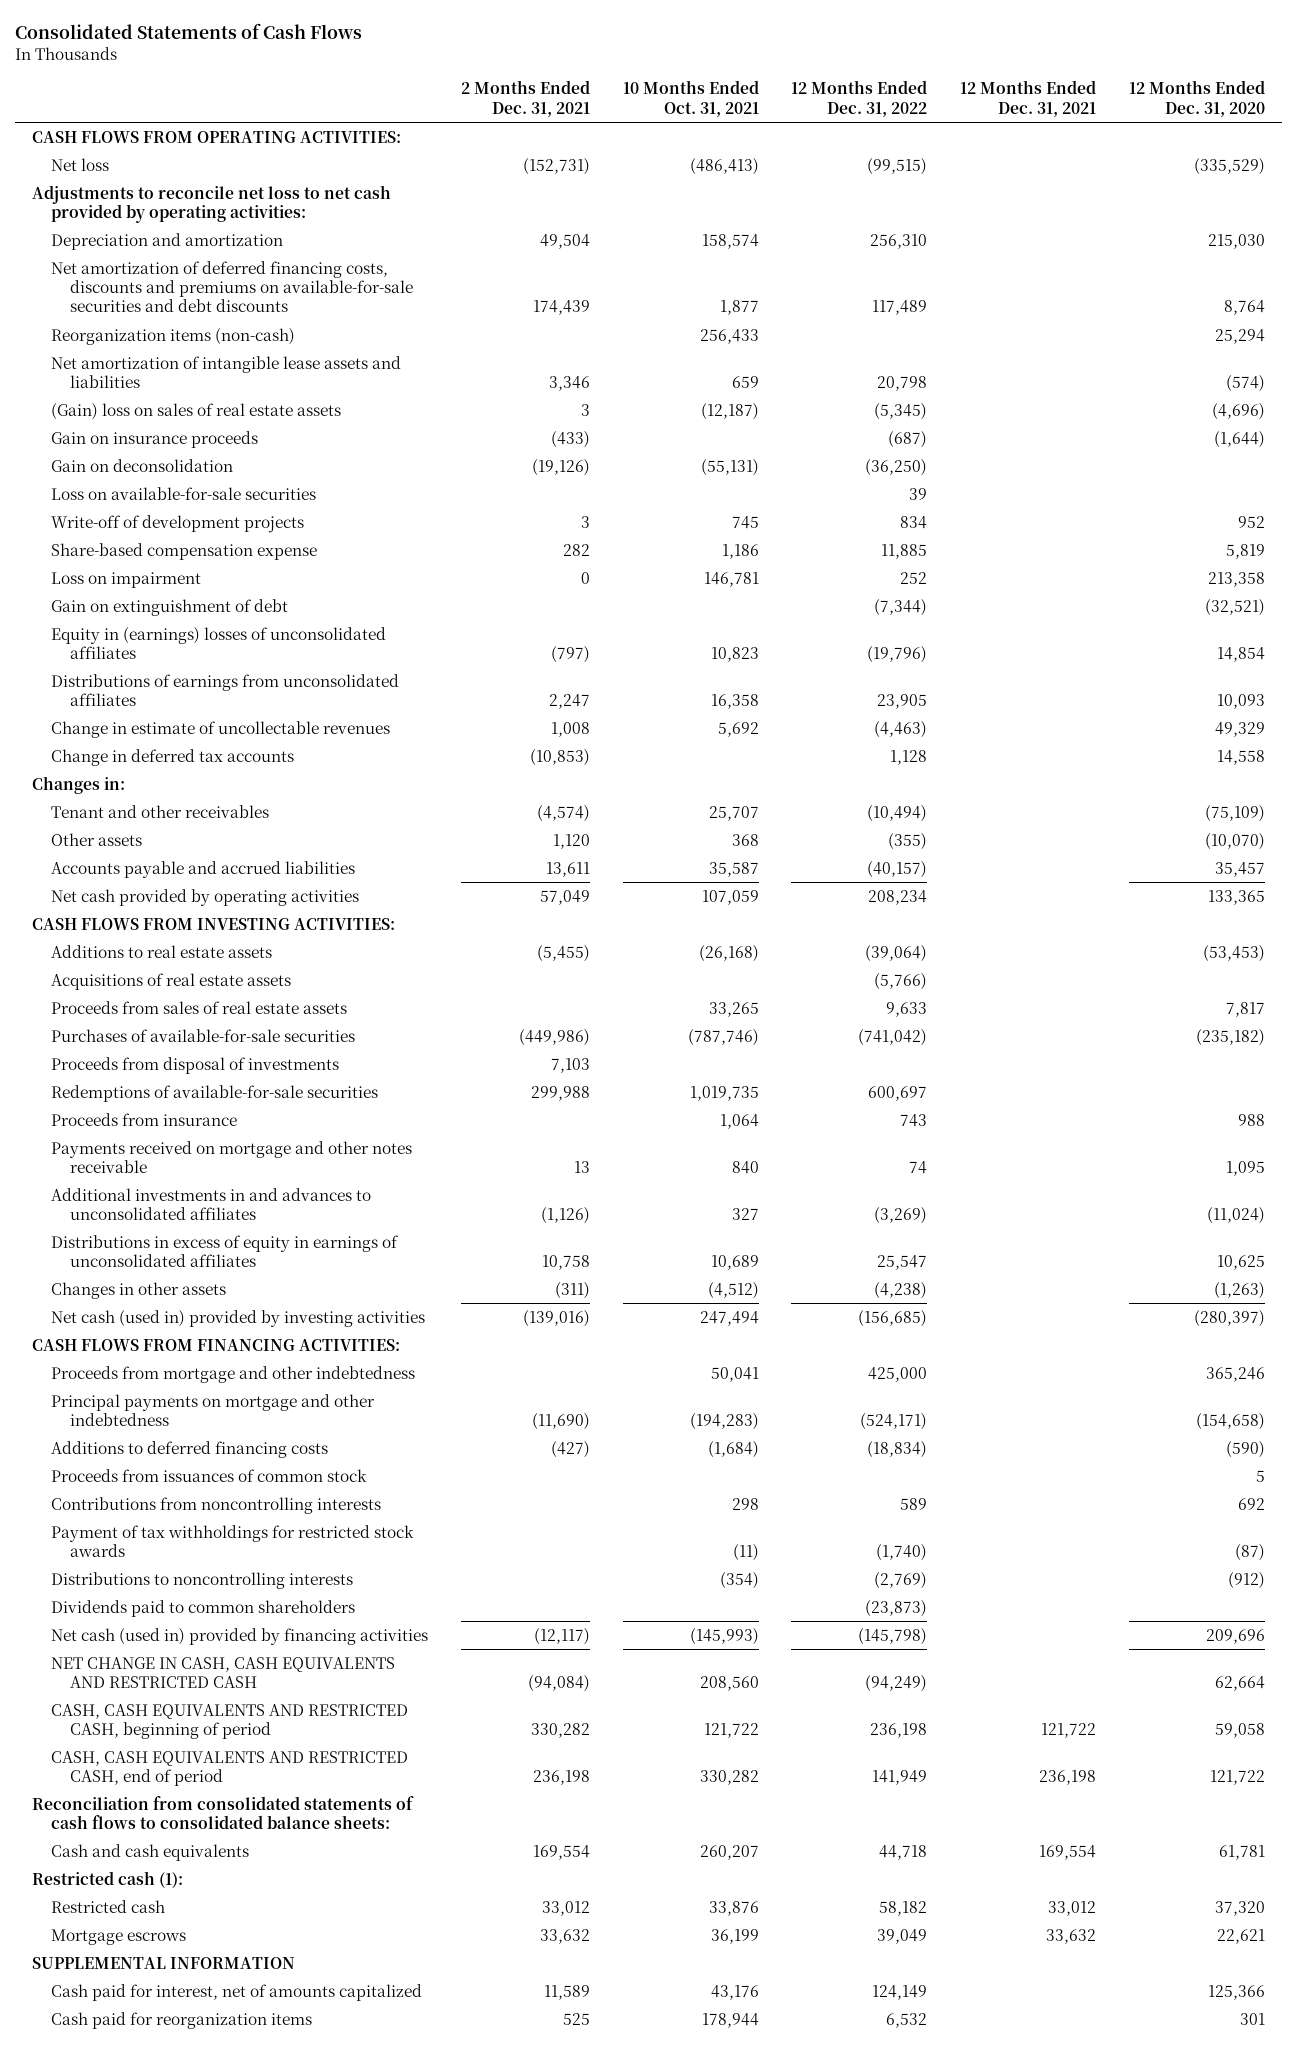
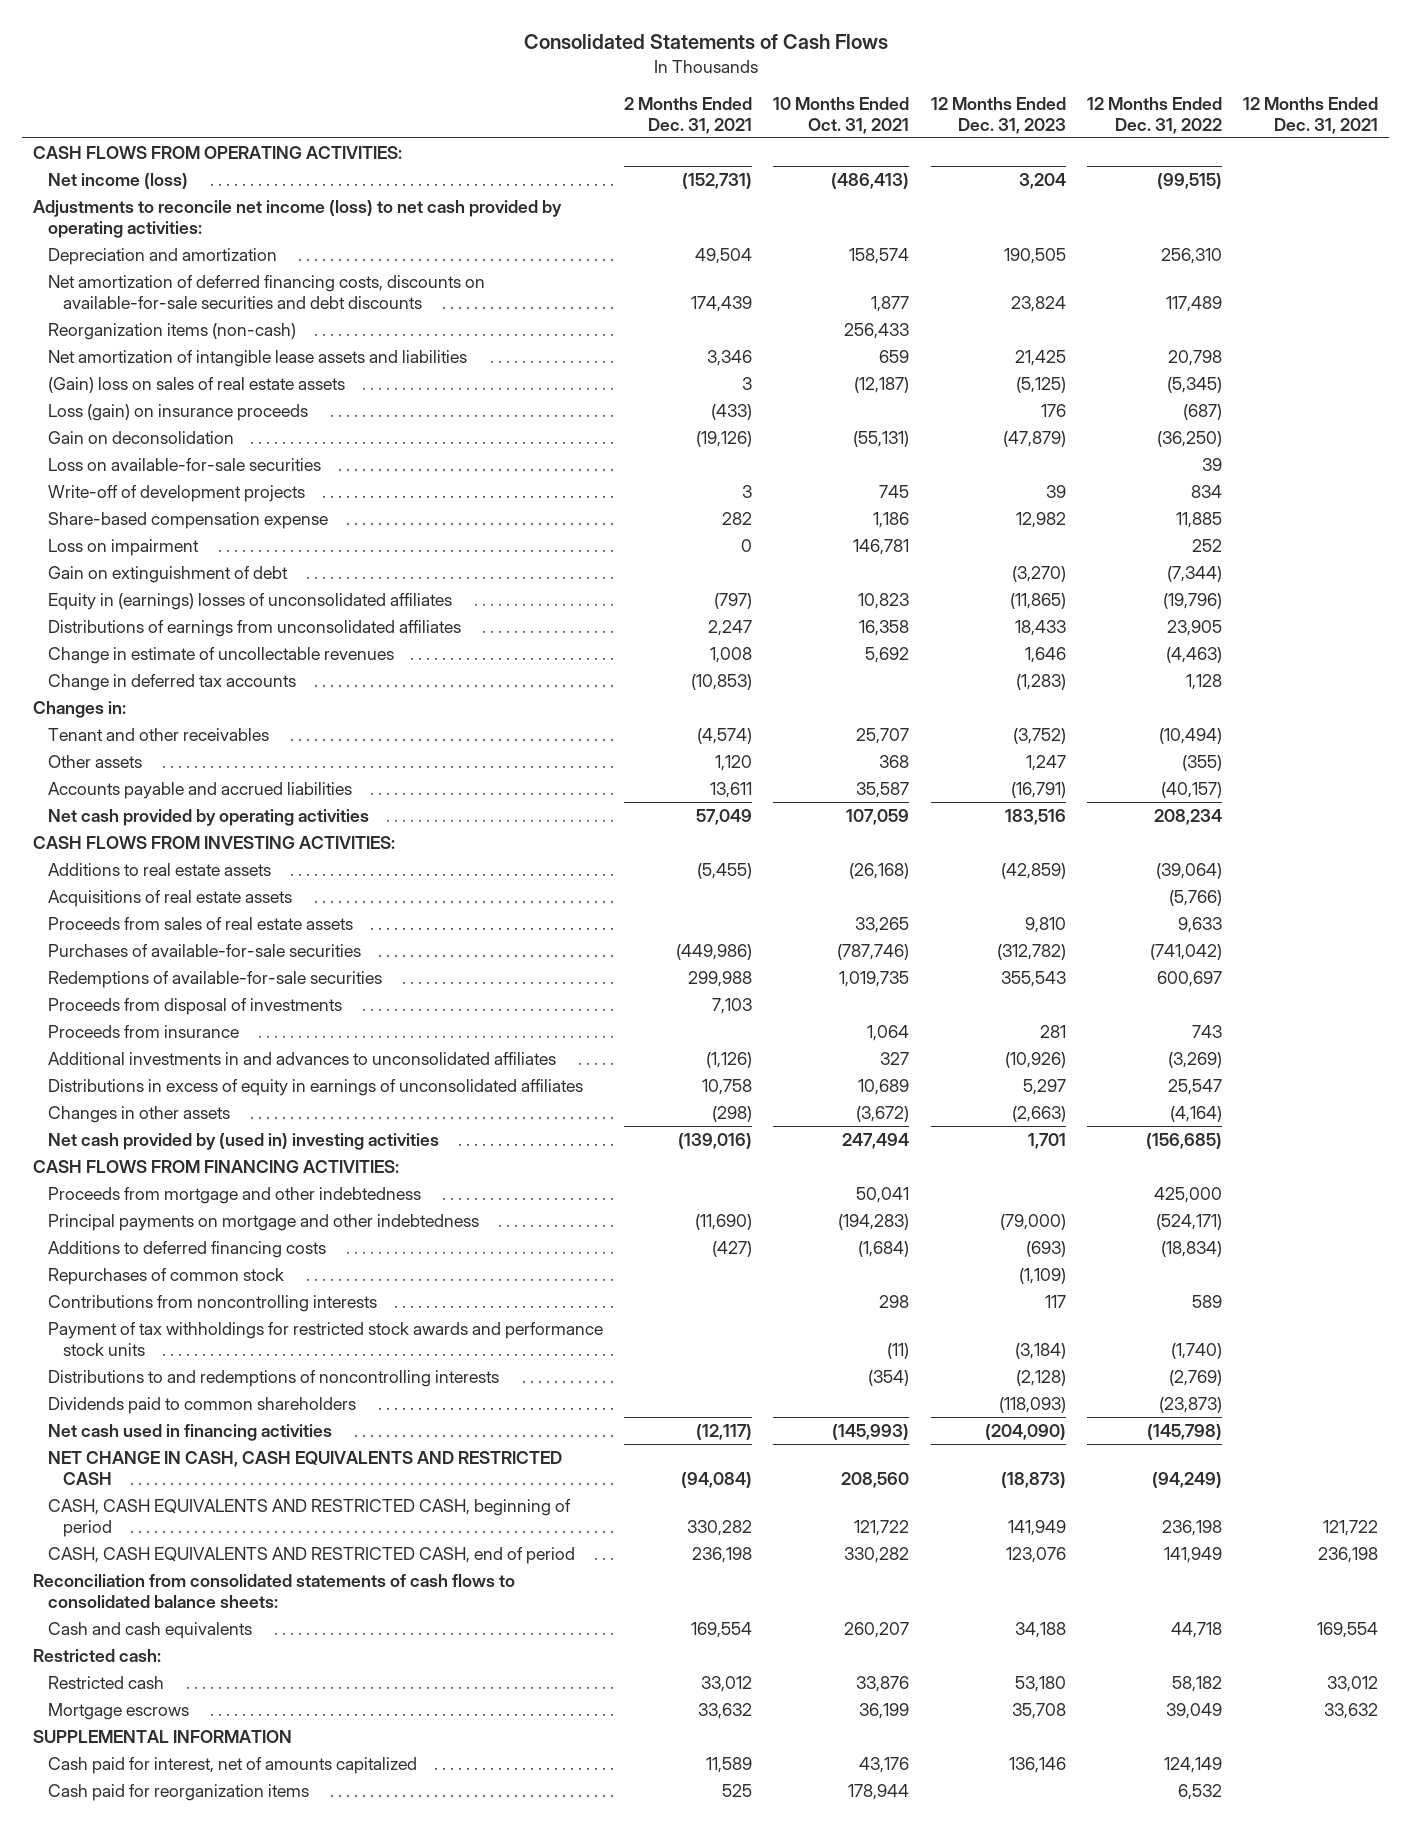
[1129,80,1266,117] 12 Months Ended Dec. 31, 2020 -> none
none -> [930,96,1066,134] 12 Months Ended Dec. 31, 2023
[50,157,109,171] Net loss -> [47,172,188,189] Net income (loss)
[31,184,391,223] Adjustments to reconcile net loss to net cash provided by operating activities: -> [33,199,563,238] Adjustments to reconcile net income (loss) to net cash provided by operating activities:
[50,260,413,313] Net amortization of deferred financing costs, discounts and premiums on available-for-sale securities and debt discounts -> [47,274,485,309] Net amortization of deferred financing costs, discounts on available-for-sale securities and debt discounts
[50,430,258,448] Gain on insurance proceeds -> [47,403,308,421] Loss (gain) on insurance proceeds
[50,1056,339,1074] Proceeds from disposal of investments -> [47,997,342,1015] Proceeds from disposal of investments
[50,1140,412,1173] Payments received on mortgage and other notes receivable -> none
[554,1281,590,1299] (311) -> [712,1105,753,1122] (298)
[707,1281,759,1299] (4,512) -> [856,1105,910,1122] (3,672)
[874,1281,928,1299] (4,238) -> [1170,1105,1223,1122] (4,164)
[50,1309,425,1327] Net cash (used in) provided by investing activities -> [47,1132,439,1150] Net cash provided by (used in) investing activities
[50,1468,367,1482] Proceeds from issuances of common stock -> none
none -> [47,1267,284,1285] Repurchases of common stock
[50,1524,414,1557] Payment of tax withholdings for restricted stock awards -> [47,1321,603,1356] Payment of tax withholdings for restricted stock awards and performance stock units
[50,1571,353,1589] Distributions to noncontrolling interests -> [47,1369,499,1387] Distributions to and redemptions of noncontrolling interests
[50,1627,428,1645] Net cash (used in) provided by financing activities -> [47,1423,332,1441] Net cash used in financing activities
[31,1870,183,1888] Restricted cash (1): -> [33,1648,162,1662] Restricted cash:

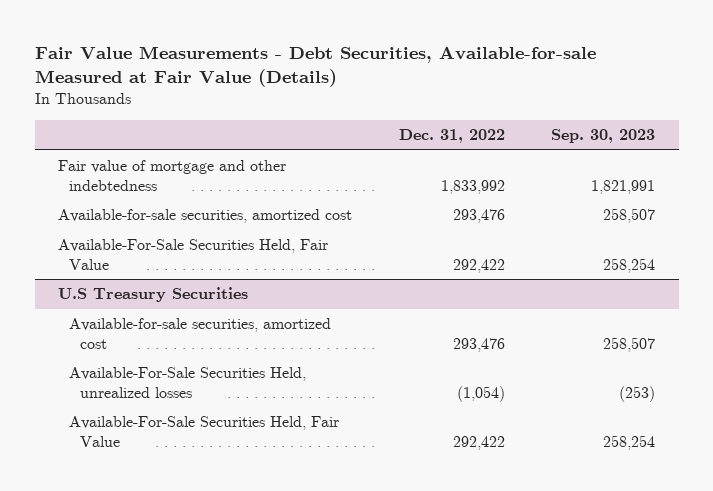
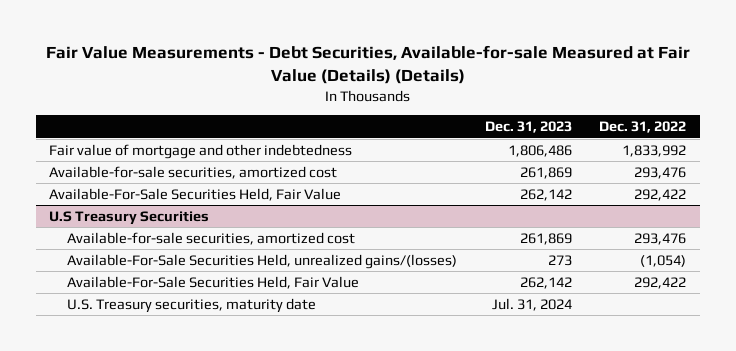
[34,46,596,88] Fair Value Measurements - Debt Securities, Available-for-sale Measured at Fair Value (Details) -> [45,45,690,85] Fair Value Measurements - Debt Securities, Available-for-sale Measured at Fair Value (Details) (Details)
[551,129,656,144] Sep. 30, 2023 -> none
none -> [484,121,572,134] Dec. 31, 2023
[69,367,307,398] Available-For-Sale Securities Held, unrealized losses -> [67,253,458,269] Available-For-Sale Securities Held, unrealized gains/(losses)
none -> [67,297,317,313] U.S. Treasury securities, maturity date

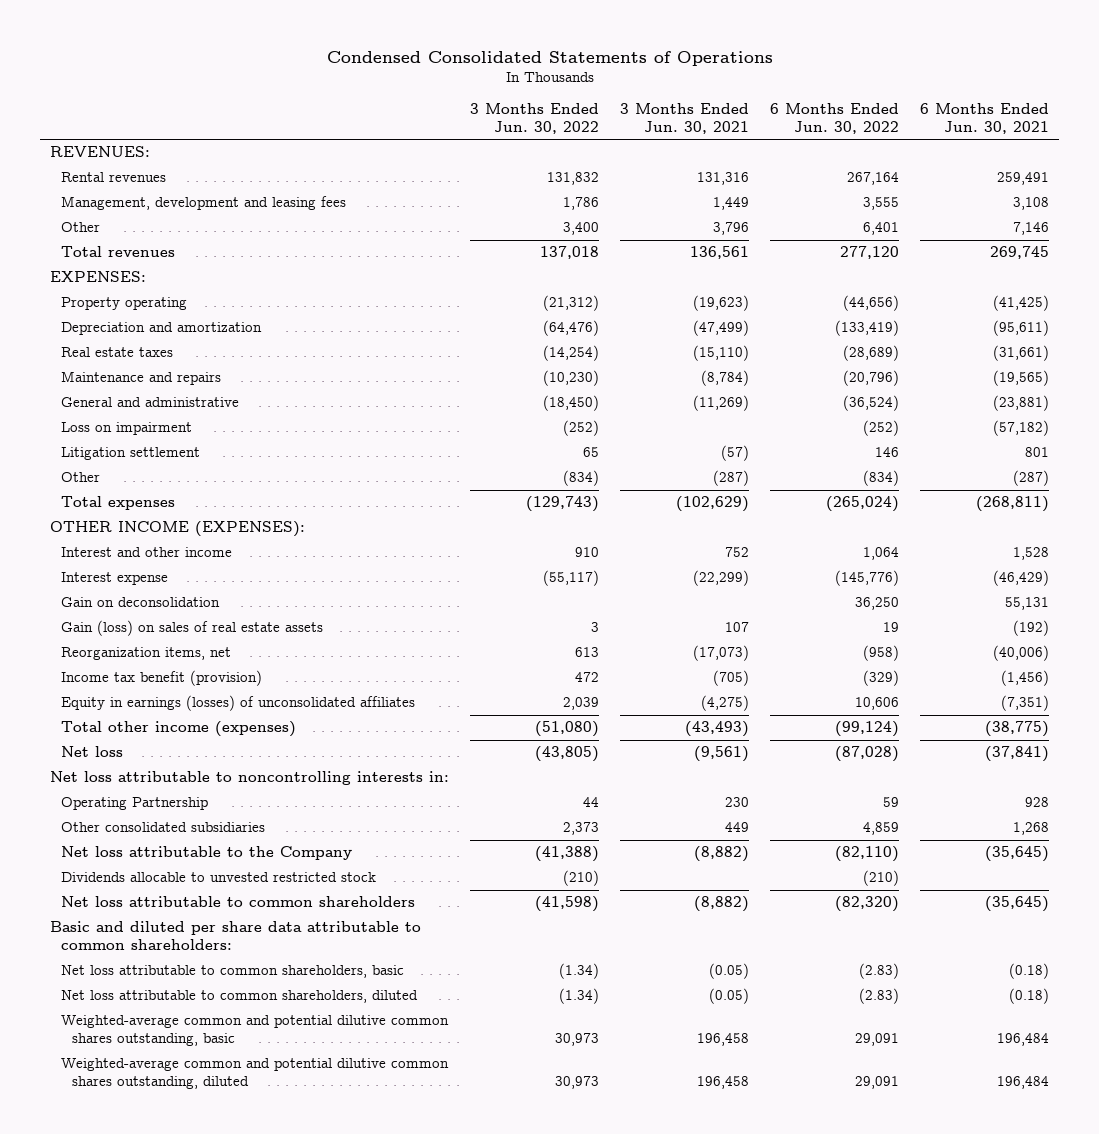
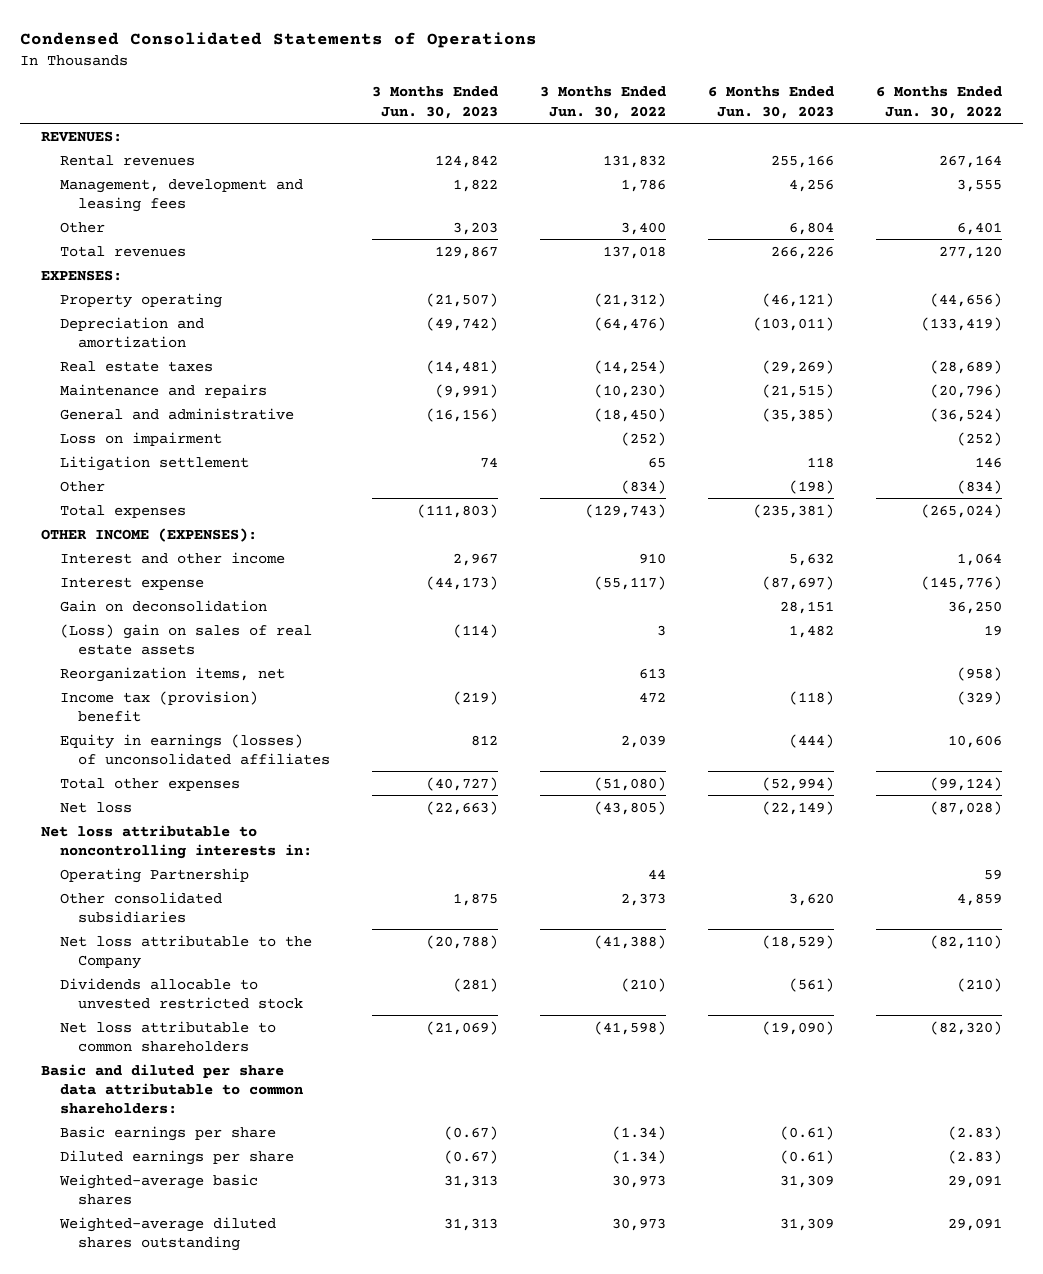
[620,103,750,135] 3 Months Ended Jun. 30, 2021 -> none
[919,103,1049,135] 6 Months Ended Jun. 30, 2021 -> none
none -> [372,86,499,119] 3 Months Ended Jun. 30, 2023
none -> [708,86,835,119] 6 Months Ended Jun. 30, 2023
[61,620,324,637] Gain (loss) on sales of real estate assets -> [59,623,312,655] (Loss) gain on sales of real estate assets
[61,670,263,687] Income tax benefit (provision) -> [59,690,258,722] Income tax (provision) benefit
[61,721,297,738] Total other income (expenses) -> [59,777,240,791] Total other expenses
[61,965,405,979] Net loss attributable to common shareholders, basic -> [59,1125,276,1141] Basic earnings per share
[61,990,419,1004] Net loss attributable to common shareholders, diluted -> [59,1149,294,1165] Diluted earnings per share
[61,1015,450,1047] Weighted-average common and potential dilutive common shares outstanding, basic -> [58,1173,258,1205] Weighted-average basic shares
[61,1058,450,1090] Weighted-average common and potential dilutive common shares outstanding, diluted -> [58,1216,276,1251] Weighted-average diluted shares outstanding

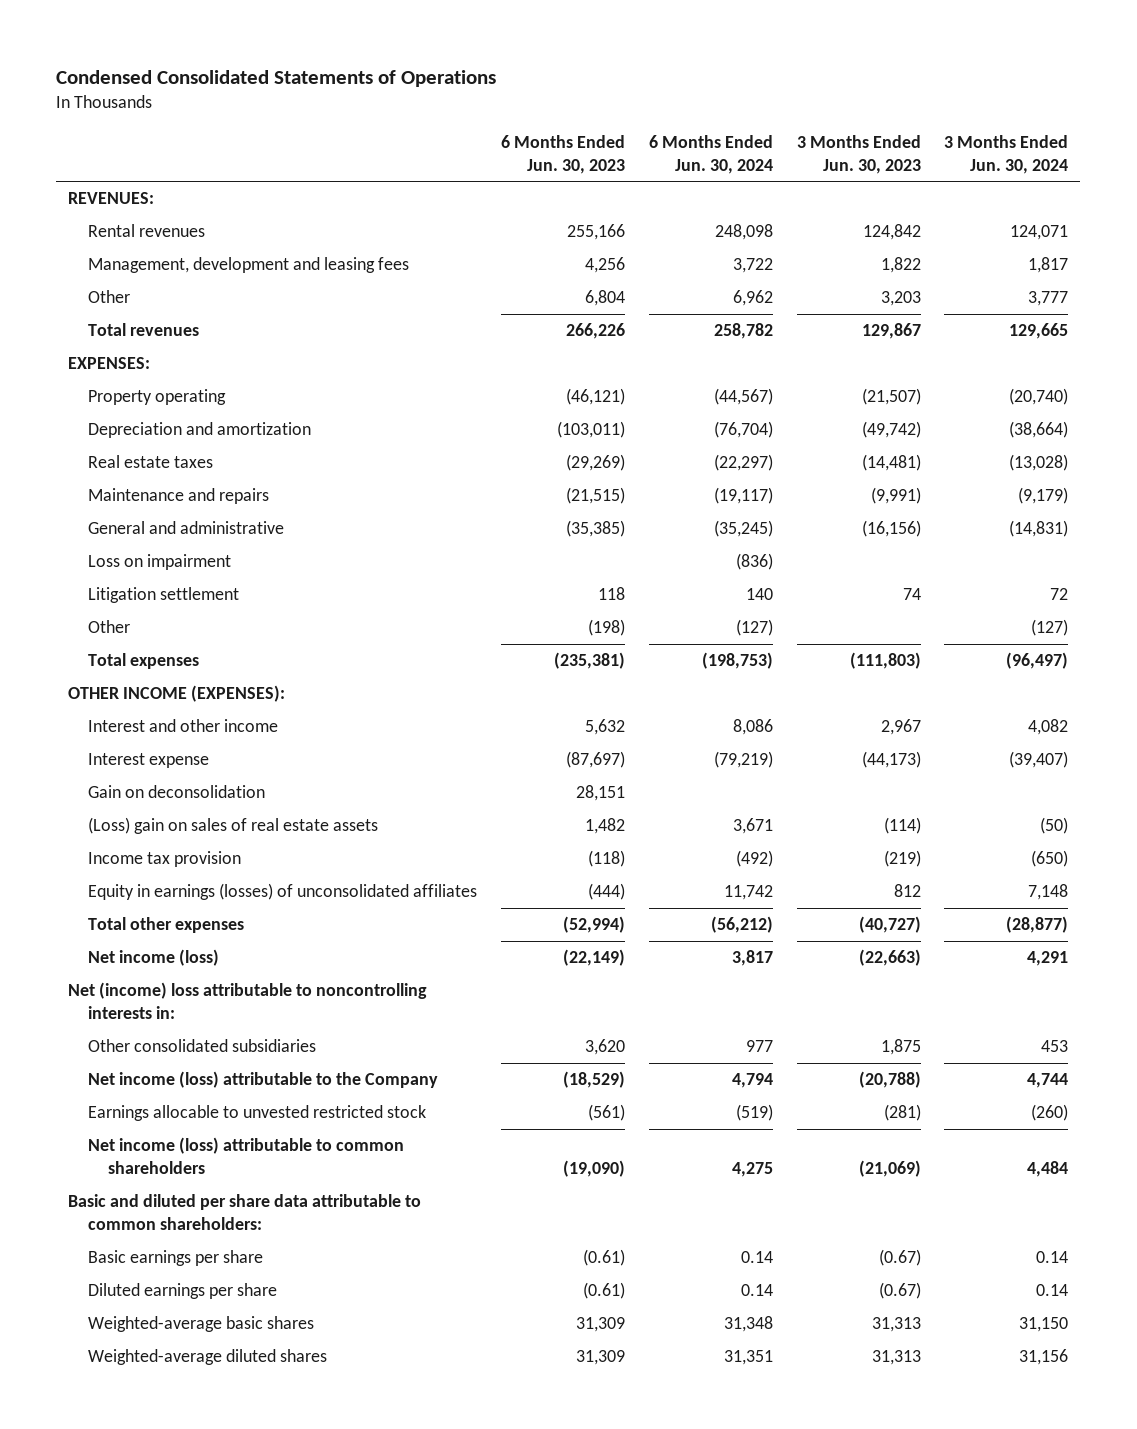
[540,86,667,119] 3 Months Ended Jun. 30, 2022 -> none
[876,86,1003,119] 6 Months Ended Jun. 30, 2022 -> none
none -> [648,134,773,174] 6 Months Ended Jun. 30, 2024
none -> [944,134,1069,174] 3 Months Ended Jun. 30, 2024
[59,666,285,682] Reorganization items, net -> none
[59,690,258,722] Income tax (provision) benefit -> [88,851,242,868] Income tax provision
[59,867,249,883] Operating Partnership -> none
[59,801,132,813] Net loss -> [88,949,220,967] Net income (loss)
[40,824,312,859] Net loss attributable to noncontrolling interests in: -> [68,982,428,1020] Net (income) loss attributable to noncontrolling interests in:
[59,934,312,969] Net loss attributable to the Company -> [88,1071,439,1089] Net income (loss) attributable to the Company
[59,977,304,1009] Dividends allocable to unvested restricted stock -> [88,1105,427,1122] Earnings allocable to unvested restricted stock
[59,1020,276,1052] Net loss attributable to common shareholders -> [88,1137,405,1175] Net income (loss) attributable to common shareholders
[58,1216,276,1251] Weighted-average diluted shares outstanding -> [88,1349,328,1366] Weighted-average diluted shares

